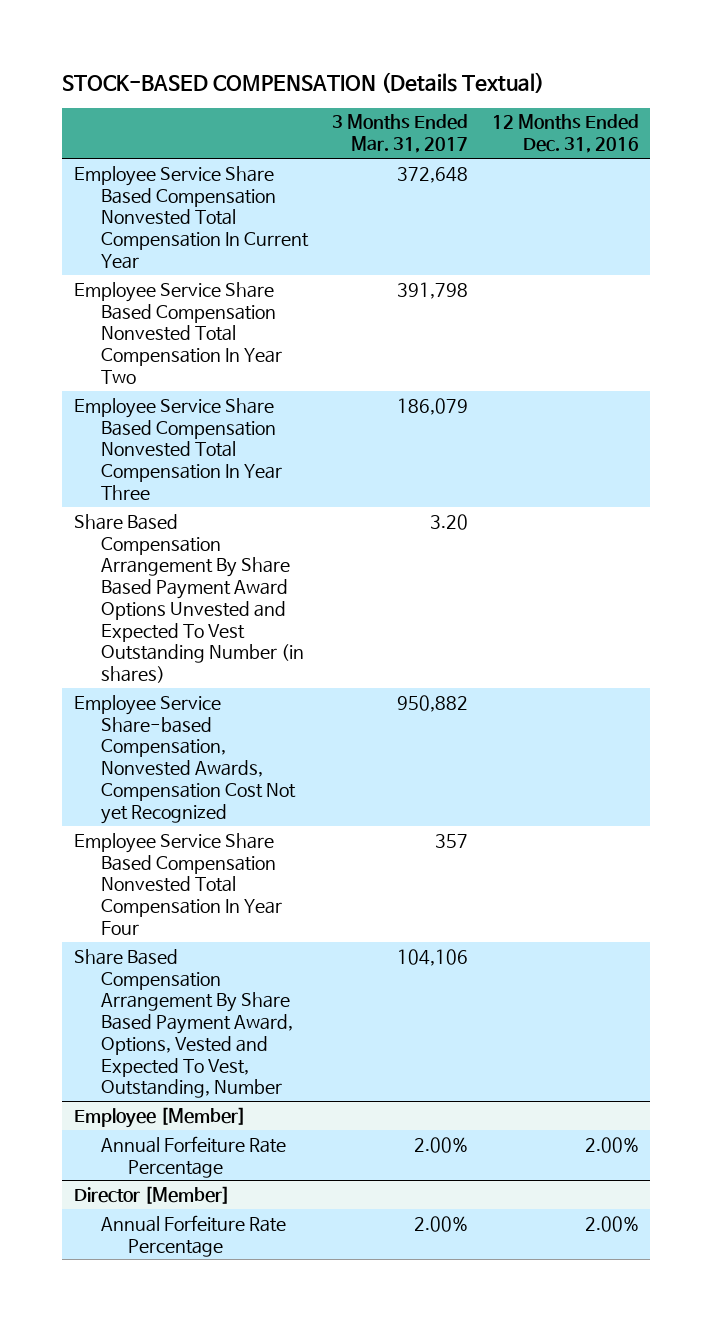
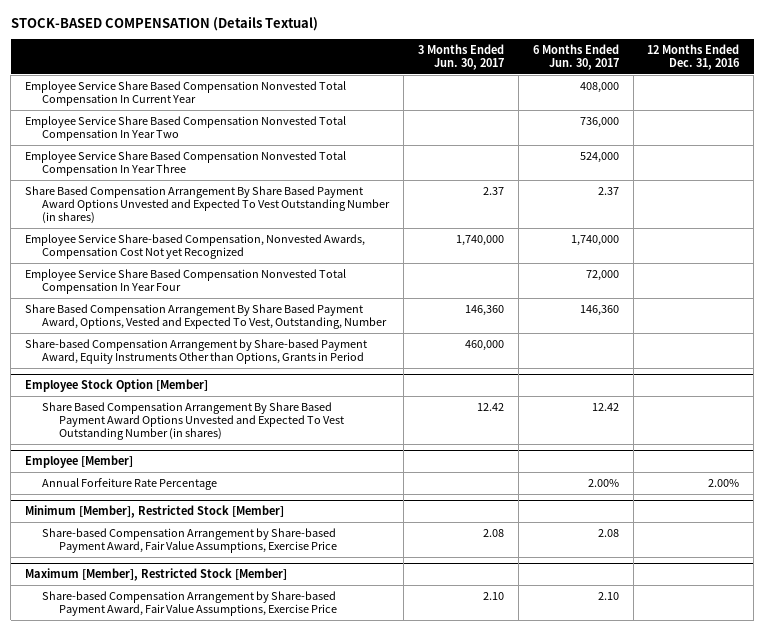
[331,114,468,154] 3 Months Ended Mar. 31, 2017 -> none
none -> [417,44,504,71] 3 Months Ended Jun. 30, 2017
none -> [532,44,619,71] 6 Months Ended Jun. 30, 2017
none -> [25,338,368,364] Share-based Compensation Arrangement by Share-based Payment Award, Equity Instruments Other than Options, Grants in Period
none -> [25,379,209,393] Employee Stock Option [Member]
none -> [41,401,344,441] Share Based Compensation Arrangement By Share Based Payment Award Options Unvested and Expected To Vest Outstanding Number (in shares)
[74,1185,231,1204] Director [Member] -> none
[100,1214,286,1257] Annual Forfeiture Rate Percentage -> none
none -> [25,505,285,519] Minimum [Member], Restricted Stock [Member]
none -> [41,527,337,553] Share-based Compensation Arrangement by Share-based Payment Award, Fair Value Assumptions, Exercise Price
none -> [25,568,288,582] Maximum [Member], Restricted Stock [Member]
none -> [41,590,337,616] Share-based Compensation Arrangement by Share-based Payment Award, Fair Value Assumptions, Exercise Price

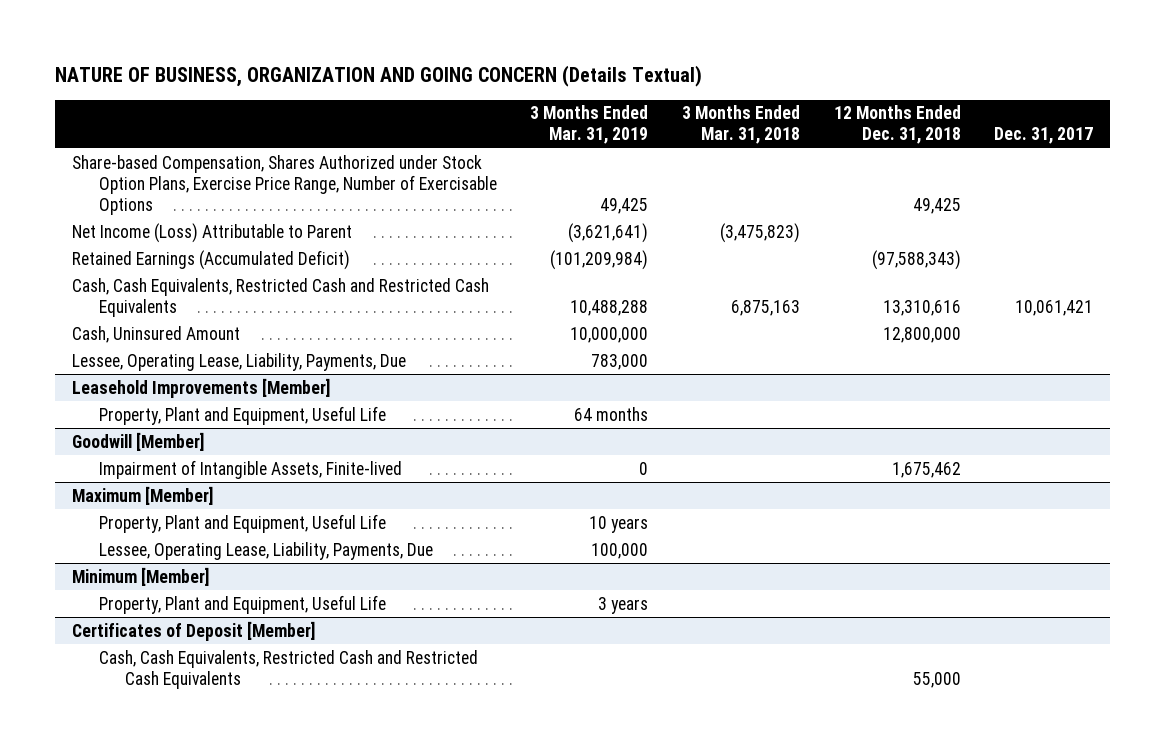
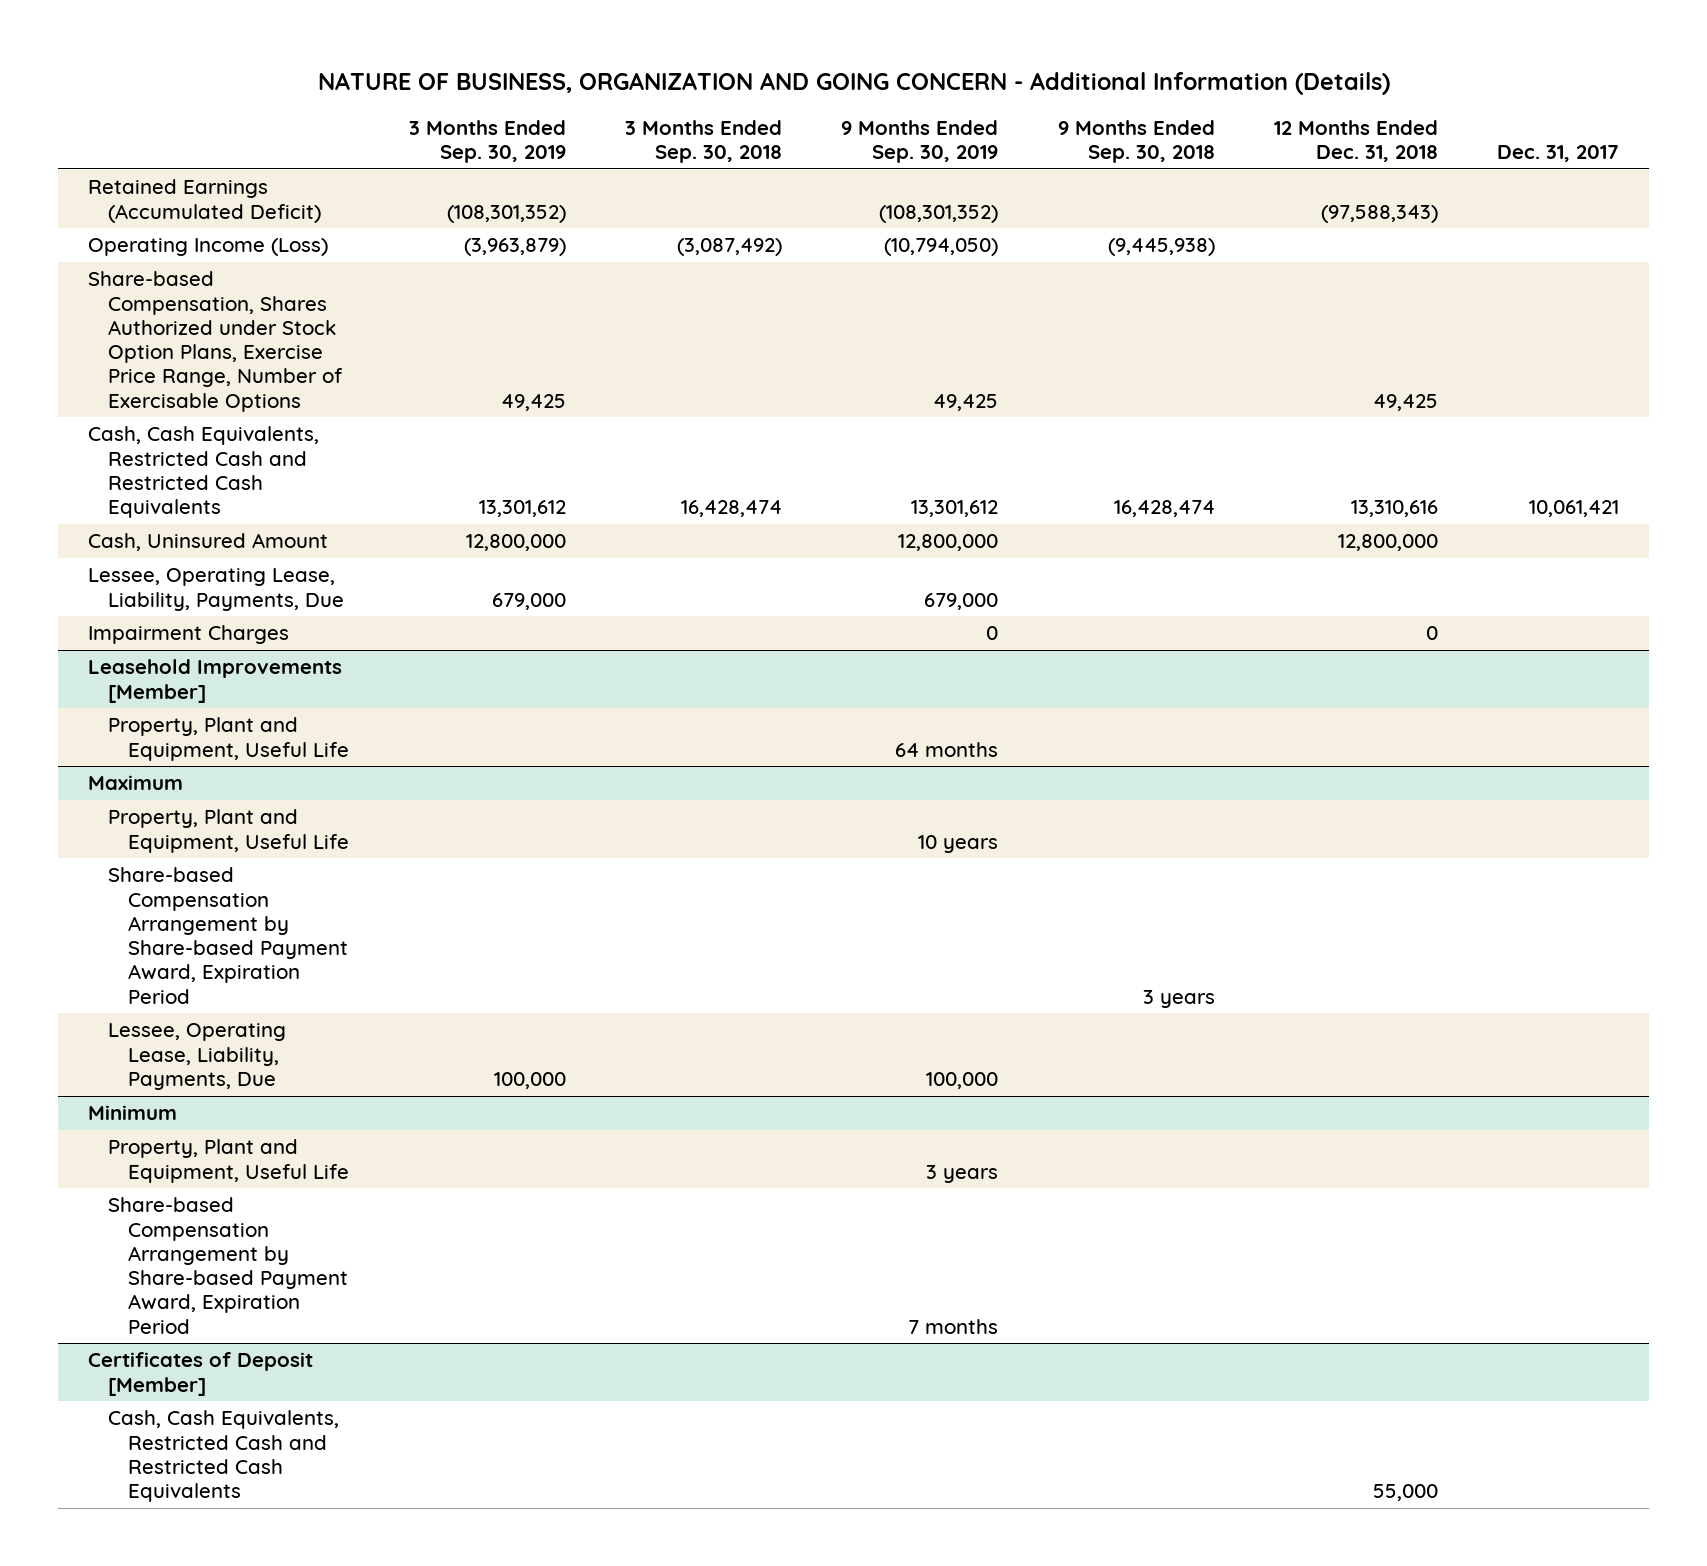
[54,65,702,88] NATURE OF BUSINESS, ORGANIZATION AND GOING CONCERN (Details Textual) -> [317,71,1390,95] NATURE OF BUSINESS, ORGANIZATION AND GOING CONCERN - Additional Information (Details)
[530,105,649,145] 3 Months Ended Mar. 31, 2019 -> none
[681,105,800,145] 3 Months Ended Mar. 31, 2018 -> none
none -> [408,119,566,164] 3 Months Ended Sep. 30, 2019
none -> [625,119,783,164] 3 Months Ended Sep. 30, 2018
none -> [841,119,999,164] 9 Months Ended Sep. 30, 2019
none -> [1057,119,1215,164] 9 Months Ended Sep. 30, 2018
[71,222,352,243] Net Income (Loss) Attributable to Parent -> none
none -> [87,238,328,257] Operating Income (Loss)
[71,154,497,215] Share-based Compensation, Shares Authorized under Stock Option Plans, Exercise Price Range, Number of Exercisable Options -> [87,271,344,412] Share-based Compensation, Shares Authorized under Stock Option Plans, Exercise Price Range, Number of Exercisable Options
none -> [87,625,289,645] Impairment Charges
[71,431,204,451] Goodwill [Member] -> none
[98,459,402,479] Impairment of Intangible Assets, Finite-lived -> none
[71,485,213,505] Maximum [Member] -> [87,775,183,791] Maximum
none -> [108,867,349,1004] Share-based Compensation Arrangement by Share-based Payment Award, Expiration Period
[71,566,209,586] Minimum [Member] -> [87,1105,177,1121] Minimum
none -> [108,1197,349,1334] Share-based Compensation Arrangement by Share-based Payment Award, Expiration Period

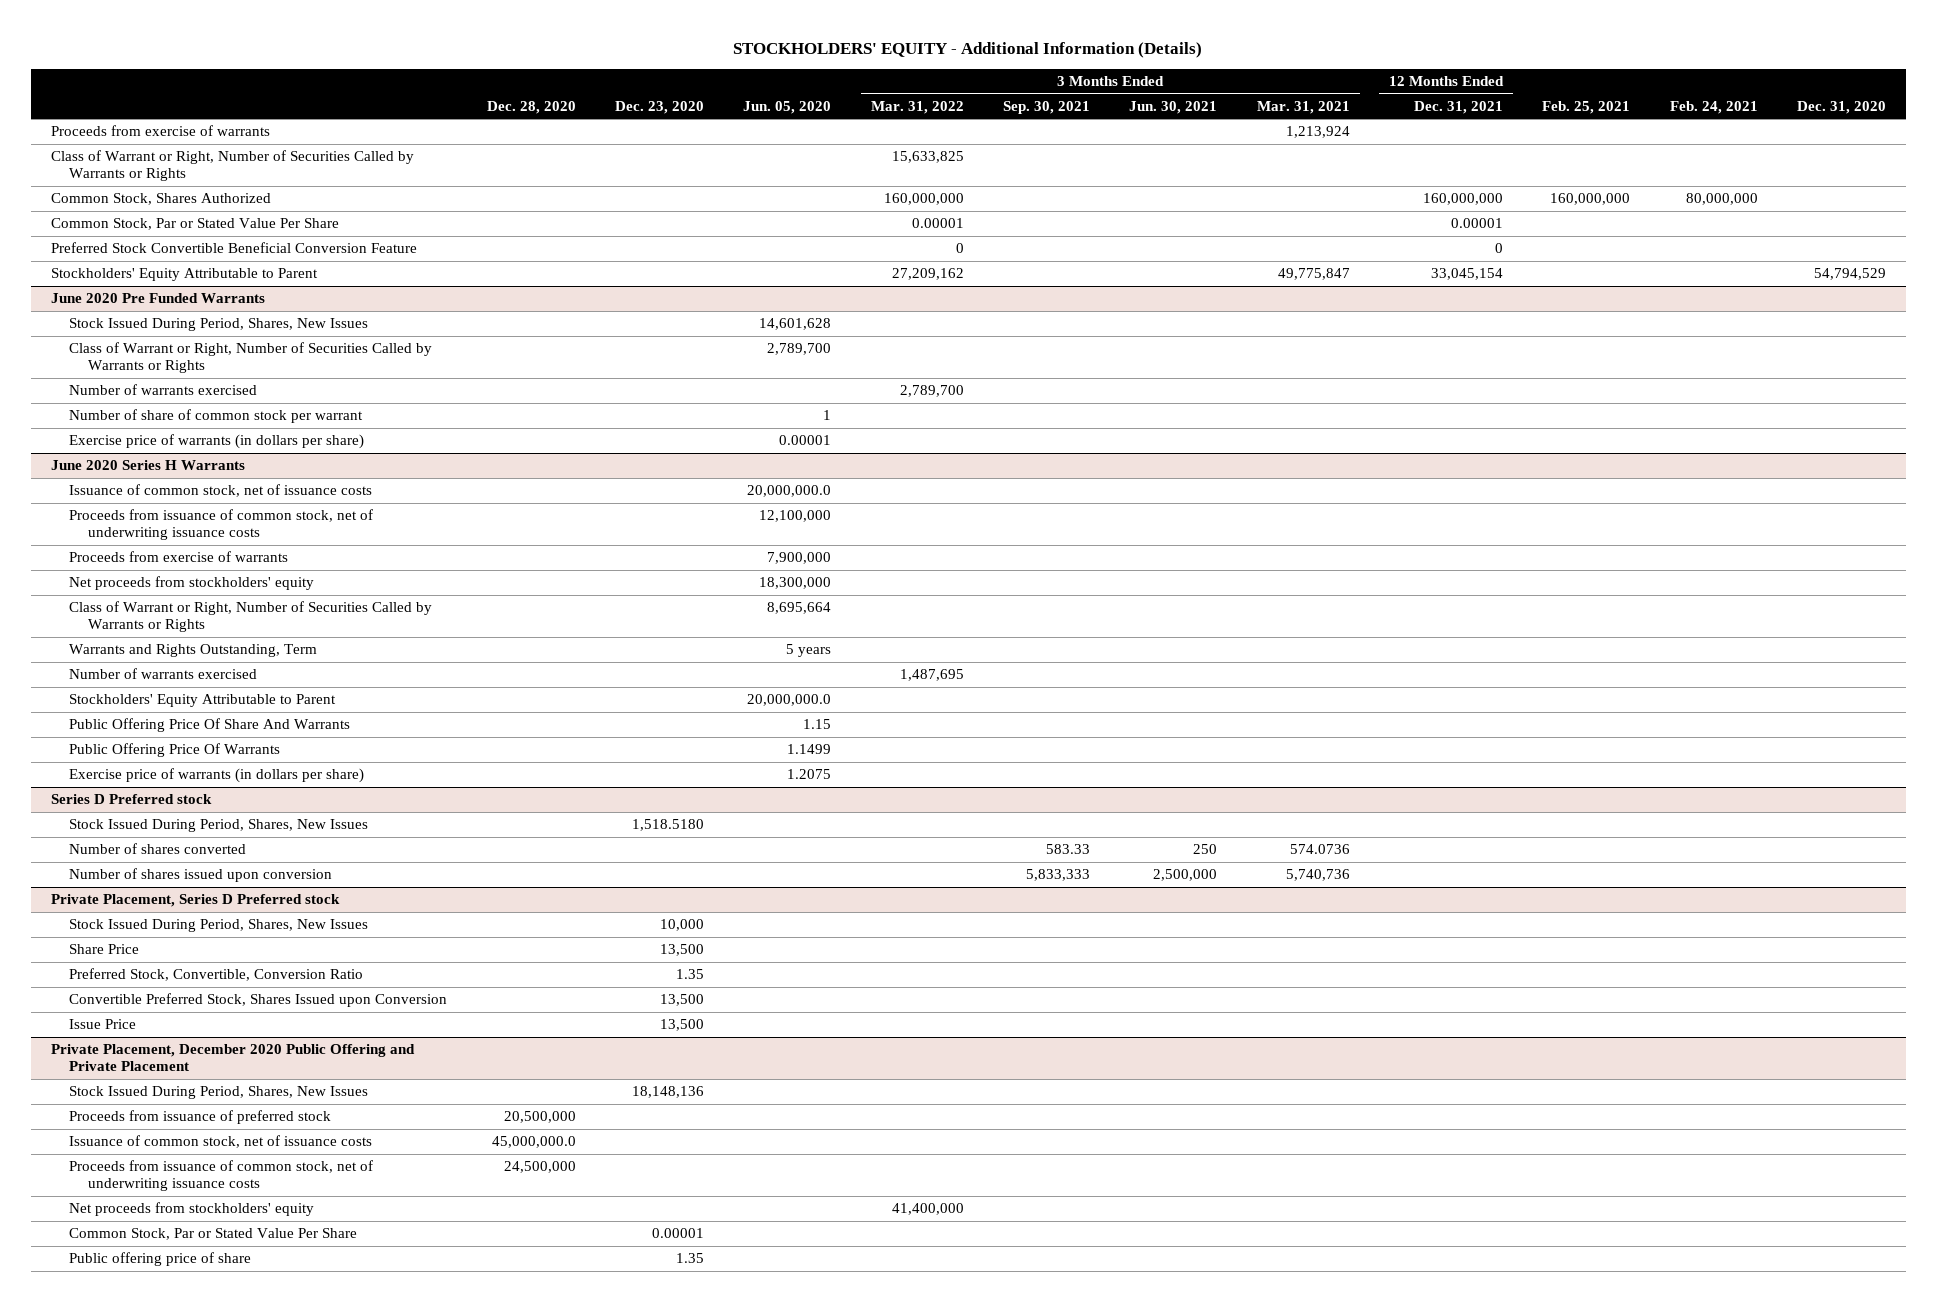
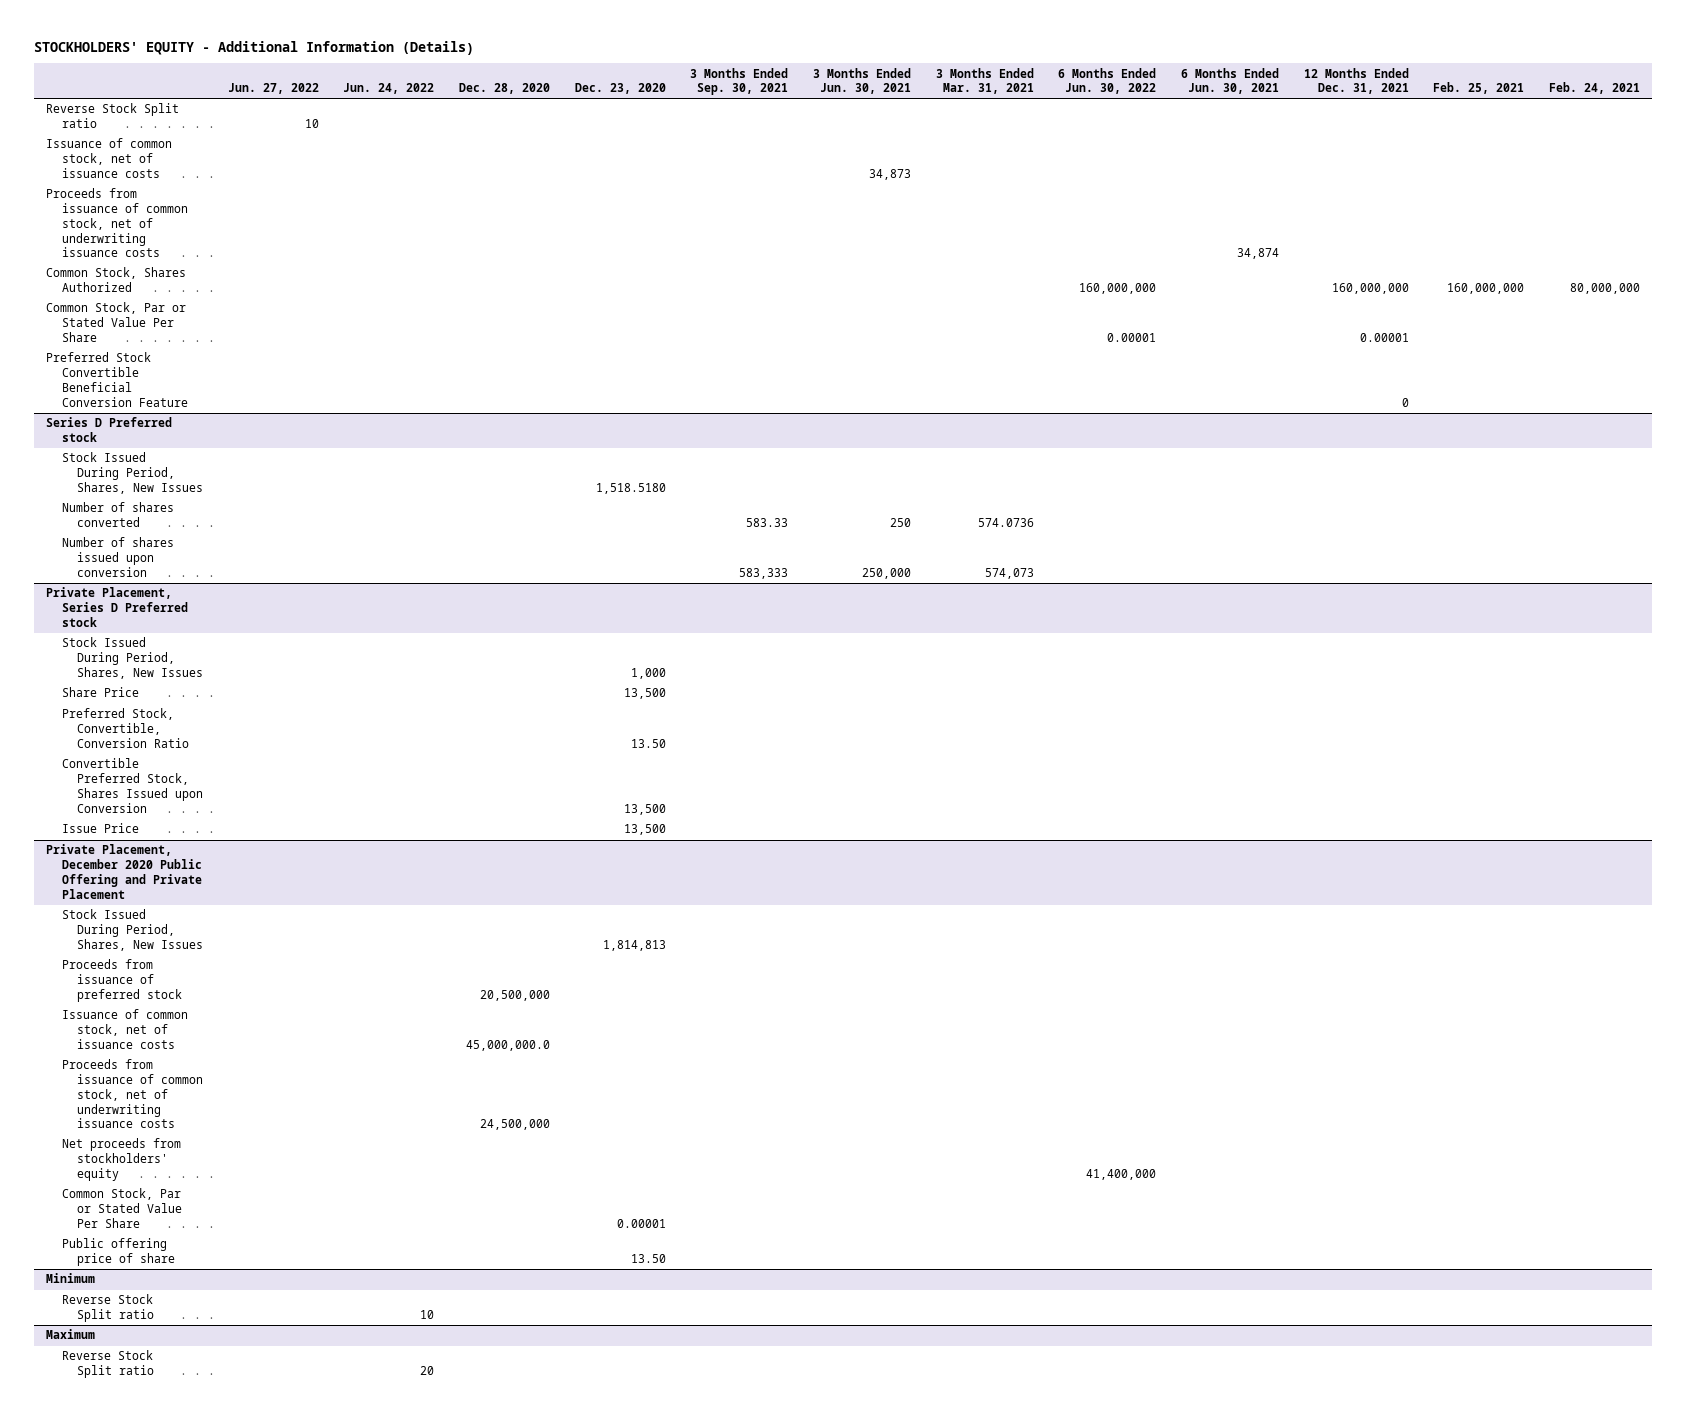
[743,100,832,114] Jun. 05, 2020 -> none
[870,100,964,114] Mar. 31, 2022 -> none
[1797,100,1887,114] Dec. 31, 2020 -> none
none -> [227,83,319,95] Jun. 27, 2022
none -> [343,83,435,95] Jun. 24, 2022
none -> [1058,67,1157,95] 6 Months Ended Jun. 30, 2022
none -> [1181,67,1280,95] 6 Months Ended Jun. 30, 2021
[50,125,270,137] Proceeds from exercise of warrants -> none
[50,150,414,182] Class of Warrant or Right, Number of Securities Called by Warrants or Rights -> none
none -> [45,103,179,129] Reverse Stock Split ratio
none -> [45,138,172,178] Issuance of common stock, net of issuance costs
none -> [45,188,188,258] Proceeds from issuance of common stock, net of underwriting issuance costs
[50,268,318,282] Stockholders' Equity Attributable to Parent -> none
[50,293,265,304] June 2020 Pre Funded Warrants -> none
[69,318,369,332] Stock Issued During Period, Shares, New Issues -> none
[69,342,433,374] Class of Warrant or Right, Number of Securities Called by Warrants or Rights -> none
[69,384,258,396] Number of warrants exercised -> none
[69,409,364,424] Number of share of common stock per warrant -> none
[69,434,365,450] Exercise price of warrants (in dollars per share) -> none
[50,460,245,471] June 2020 Series H Warrants -> none
[69,484,373,498] Issuance of common stock, net of issuance costs -> none
[69,509,374,541] Proceeds from issuance of common stock, net of underwriting issuance costs -> none
[69,551,289,563] Proceeds from exercise of warrants -> none
[69,576,315,591] Net proceeds from stockholders' equity -> none
[69,601,433,633] Class of Warrant or Right, Number of Securities Called by Warrants or Rights -> none
[69,644,318,658] Warrants and Rights Outstanding, Term -> none
[69,668,258,680] Number of warrants exercised -> none
[69,694,337,708] Stockholders' Equity Attributable to Parent -> none
[69,718,351,733] Public Offering Price Of Share And Warrants -> none
[69,743,281,758] Public Offering Price Of Warrants -> none
[69,768,365,784] Exercise price of warrants (in dollars per share) -> none
[1026,869,1091,882] 5,833,333 -> [739,567,789,579] 583,333
[1153,869,1218,882] 2,500,000 -> [862,567,912,579] 250,000
[1285,869,1350,882] 5,740,736 -> [984,567,1034,579] 574,073
[659,919,704,932] 10,000 -> [630,667,666,679] 1,000
[675,969,704,980] 1.35 -> [630,738,666,748] 13.50
[631,1086,704,1099] 18,148,136 -> [602,939,666,951] 1,814,813
[675,1253,704,1264] 1.35 -> [630,1254,666,1264] 13.50
none -> [45,1273,95,1284] Minimum
none -> [61,1294,155,1323] Reverse Stock Split ratio
none -> [45,1329,95,1340] Maximum
none -> [61,1350,155,1379] Reverse Stock Split ratio

